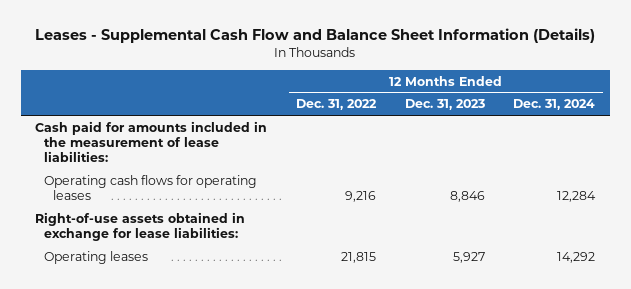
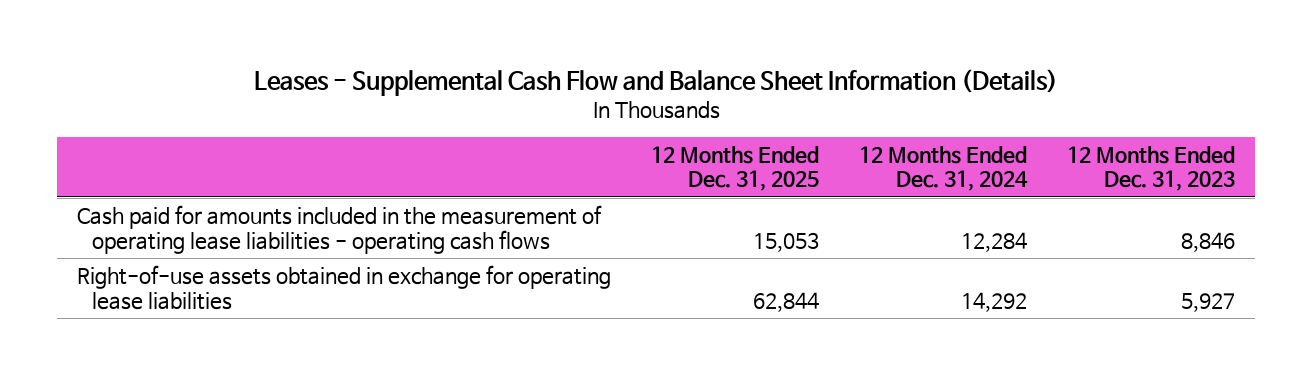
[295,99,377,111] Dec. 31, 2022 -> none
none -> [651,145,820,192] 12 Months Ended Dec. 31, 2025
[35,120,268,162] Cash paid for amounts included in the measurement of lease liabilities: -> none
[35,211,246,241] Right-of-use assets obtained in exchange for lease liabilities: -> none
[44,174,258,200] Operating cash flows for operating leases -> [77,204,603,254] Cash paid for amounts included in the measurement of operating lease liabilities - operating cash flows
[44,250,149,264] Operating leases -> [77,264,612,310] Right-of-use assets obtained in exchange for operating lease liabilities

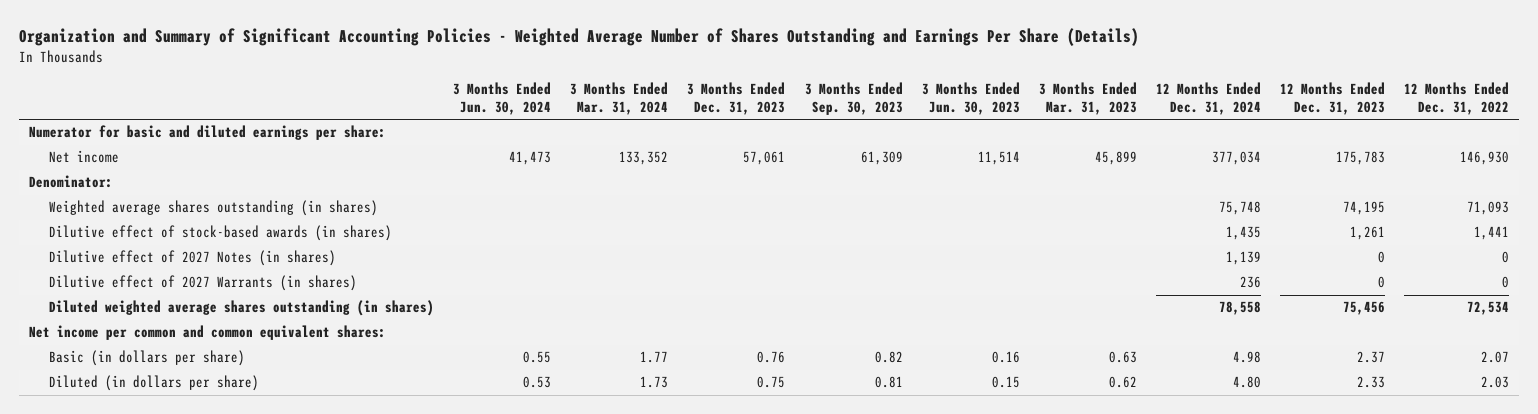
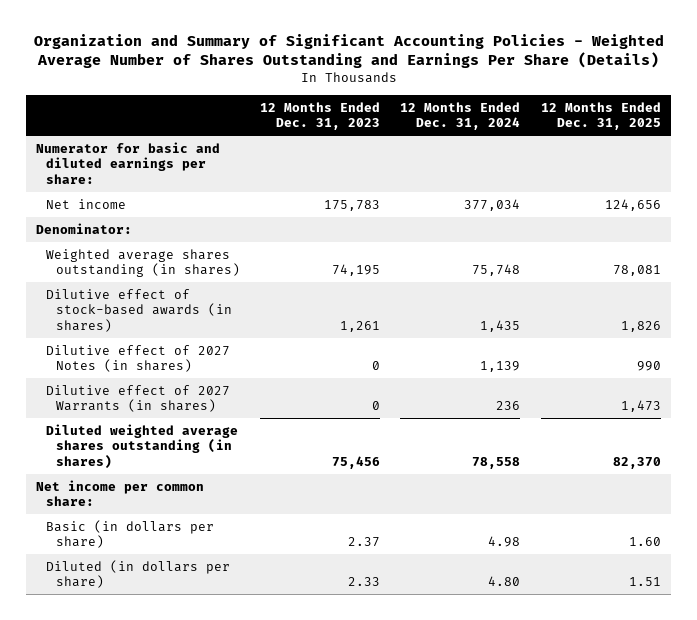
[453,81,552,116] 3 Months Ended Jun. 30, 2024 -> none
[570,81,669,116] 3 Months Ended Mar. 31, 2024 -> none
[687,81,786,116] 3 Months Ended Dec. 31, 2023 -> none
[804,81,903,116] 3 Months Ended Sep. 30, 2023 -> none
[921,81,1020,116] 3 Months Ended Jun. 30, 2023 -> none
[1038,81,1137,116] 3 Months Ended Mar. 31, 2023 -> none
[1404,81,1510,116] 12 Months Ended Dec. 31, 2022 -> none
none -> [540,101,661,131] 12 Months Ended Dec. 31, 2025
[28,325,386,341] Net income per common and common equivalent shares: -> [36,479,205,507] Net income per common share:

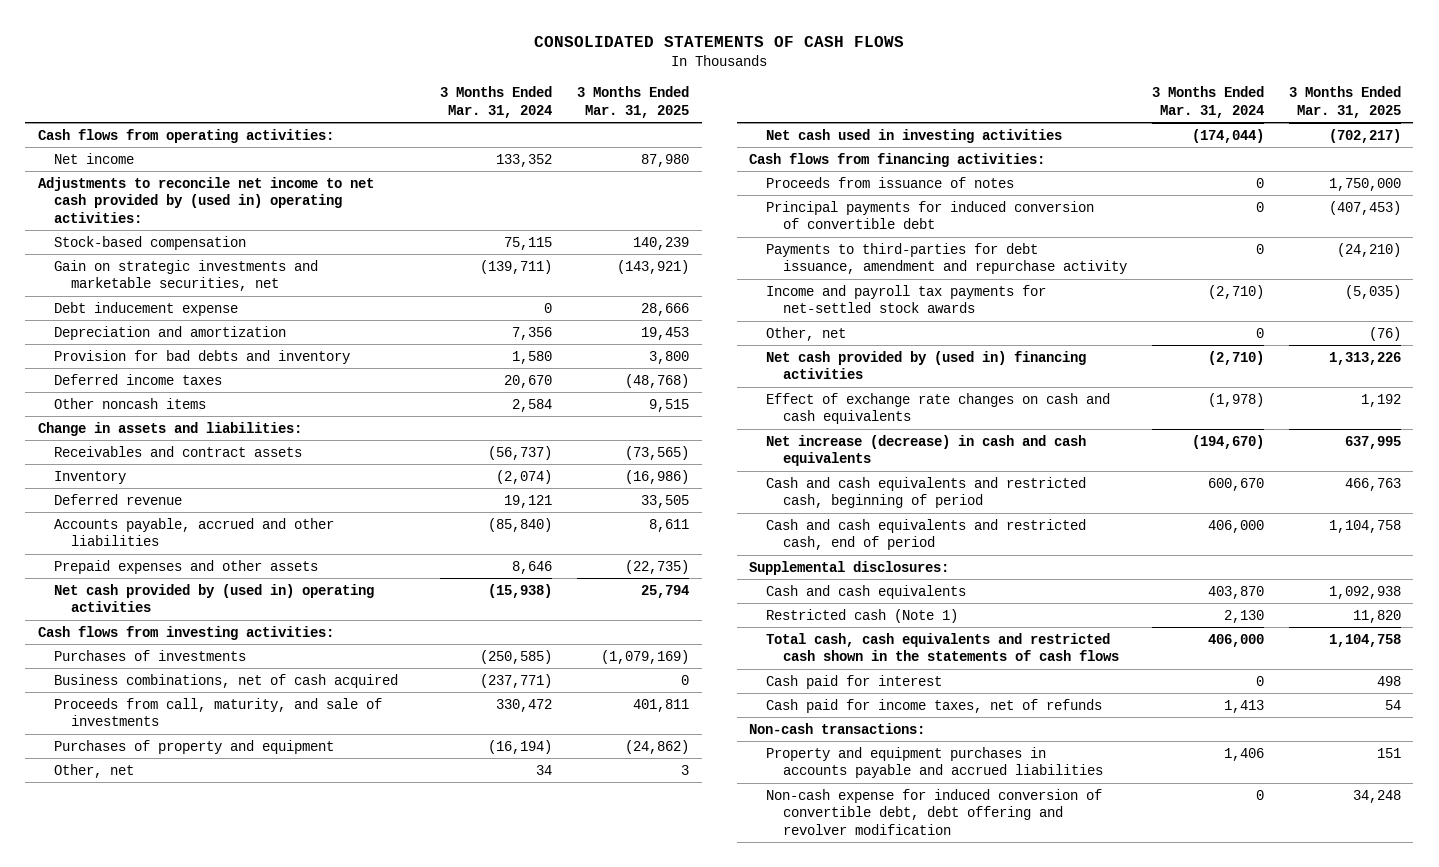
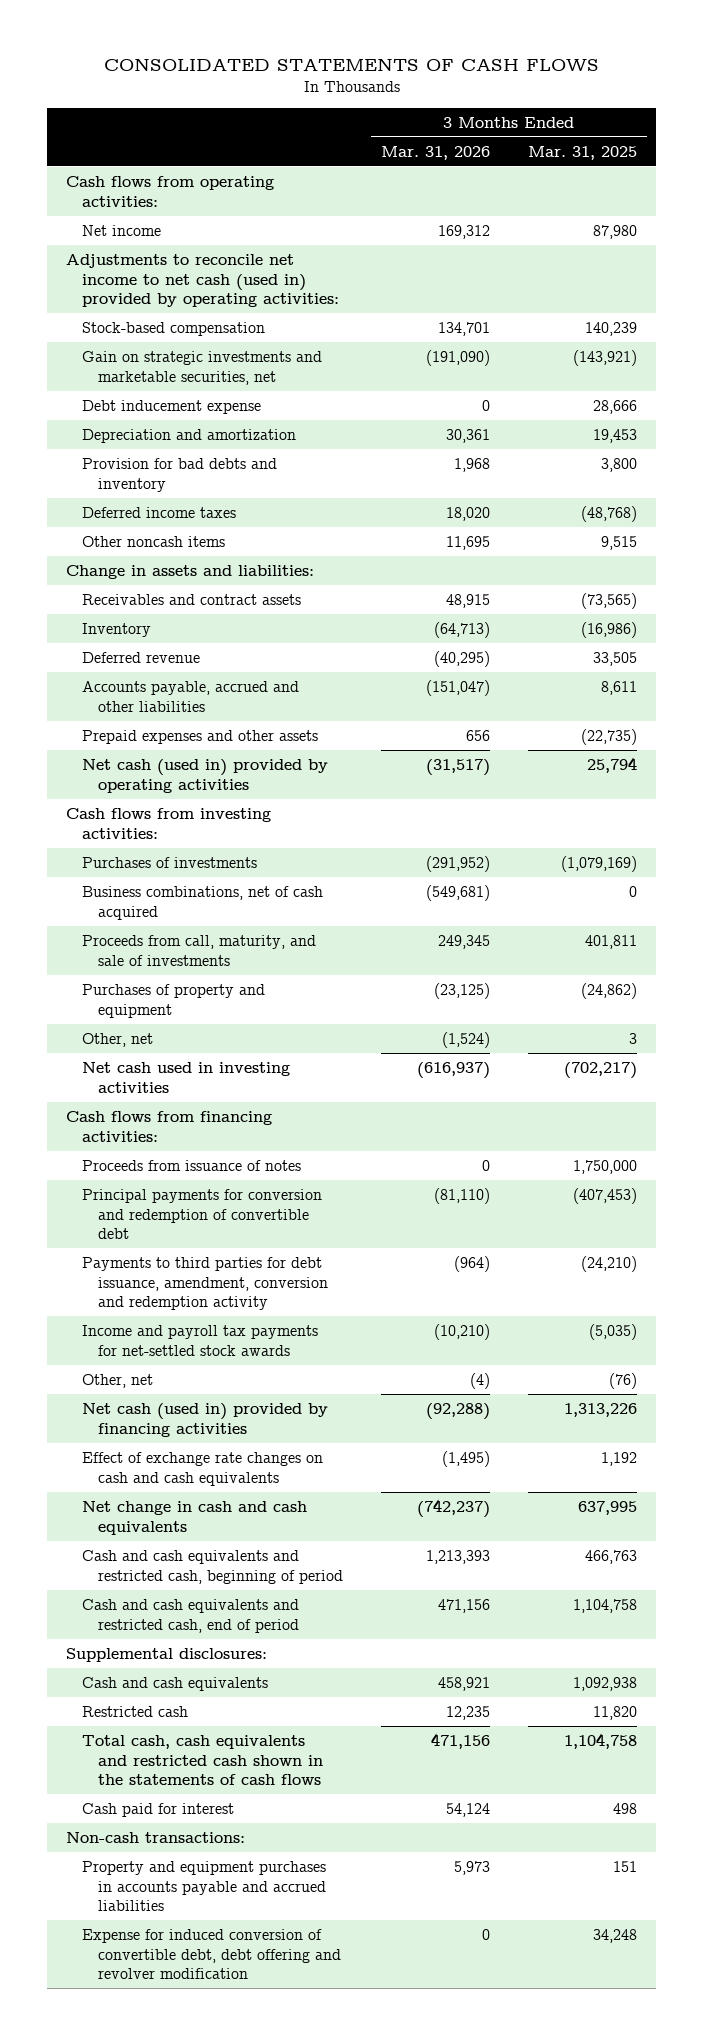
[440,85,553,118] 3 Months Ended Mar. 31, 2024 -> none
none -> [381,145,491,160] Mar. 31, 2026
[37,176,374,224] Adjustments to reconcile net income to net cash provided by (used in) operating activities: -> [65,253,339,308] Adjustments to reconcile net income to net cash (used in) provided by operating activities:
[54,583,375,613] Net cash provided by (used in) operating activities -> [81,758,328,793] Net cash (used in) provided by operating activities
[766,200,1095,230] Principal payments for induced conversion of convertible debt -> [81,1188,322,1240] Principal payments for conversion and redemption of convertible debt
[766,242,1127,275] Payments to third-parties for debt issuance, amendment and repurchase activity -> [81,1256,328,1311] Payments to third parties for debt issuance, amendment, conversion and redemption activity
[766,350,1087,380] Net cash provided by (used in) financing activities -> [81,1402,328,1437] Net cash (used in) provided by financing activities
[766,434,1087,467] Net increase (decrease) in cash and cash equivalents -> [81,1500,307,1535] Net change in cash and cash equivalents
[766,608,959,623] Restricted cash (Note 1) -> [81,1705,188,1717] Restricted cash
[766,698,1103,713] Cash paid for income taxes, net of refunds -> none
[766,788,1103,836] Non-cash expense for induced conversion of convertible debt, debt offering and revolver modification -> [81,1928,341,1980] Expense for induced conversion of convertible debt, debt offering and revolver modification

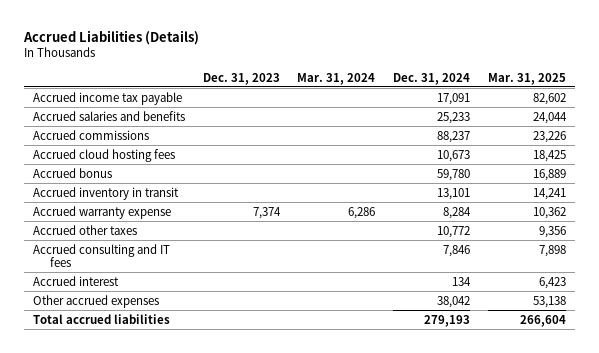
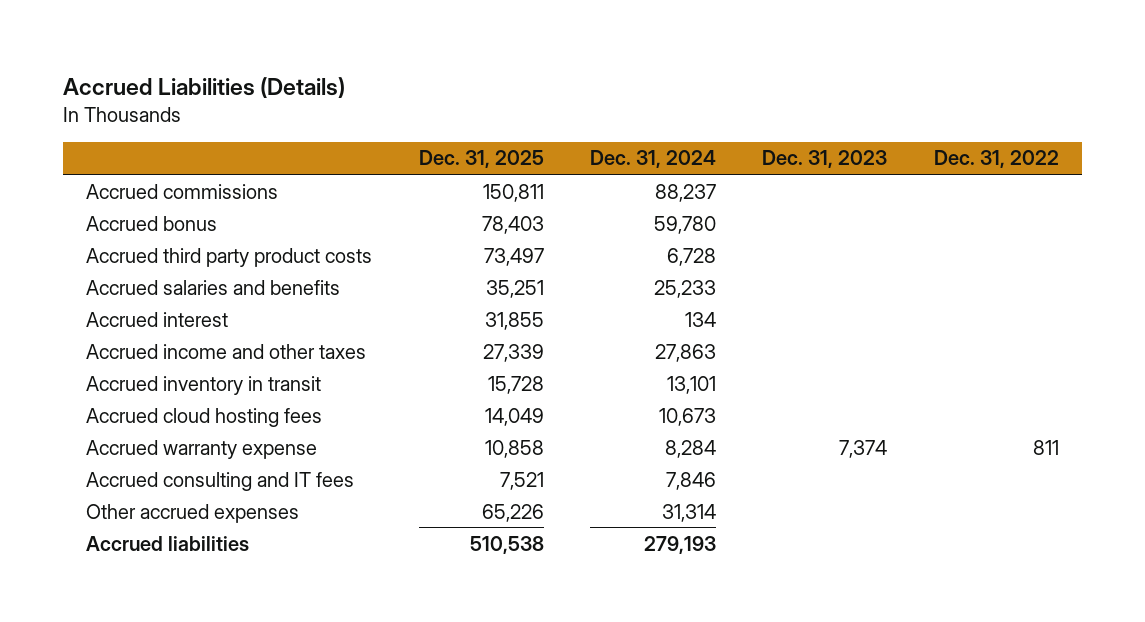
[297,72,376,85] Mar. 31, 2024 -> none
[487,72,566,85] Mar. 31, 2025 -> none
none -> [418,150,544,169] Dec. 31, 2025
none -> [933,150,1059,169] Dec. 31, 2022
[32,91,182,105] Accrued income tax payable -> none
none -> [86,247,373,267] Accrued third party product costs
[32,110,185,121] Accrued salaries and benefits -> [86,279,341,295] Accrued salaries and benefits
[32,275,119,286] Accrued interest -> [86,311,229,327] Accrued interest
none -> [86,343,367,359] Accrued income and other taxes
[32,148,175,162] Accrued cloud hosting fees -> [86,407,323,427] Accrued cloud hosting fees
[32,224,137,235] Accrued other taxes -> none
[437,295,471,308] 38,042 -> [662,503,717,522] 31,314
[32,313,170,324] Total accrued liabilities -> [86,535,250,551] Accrued liabilities

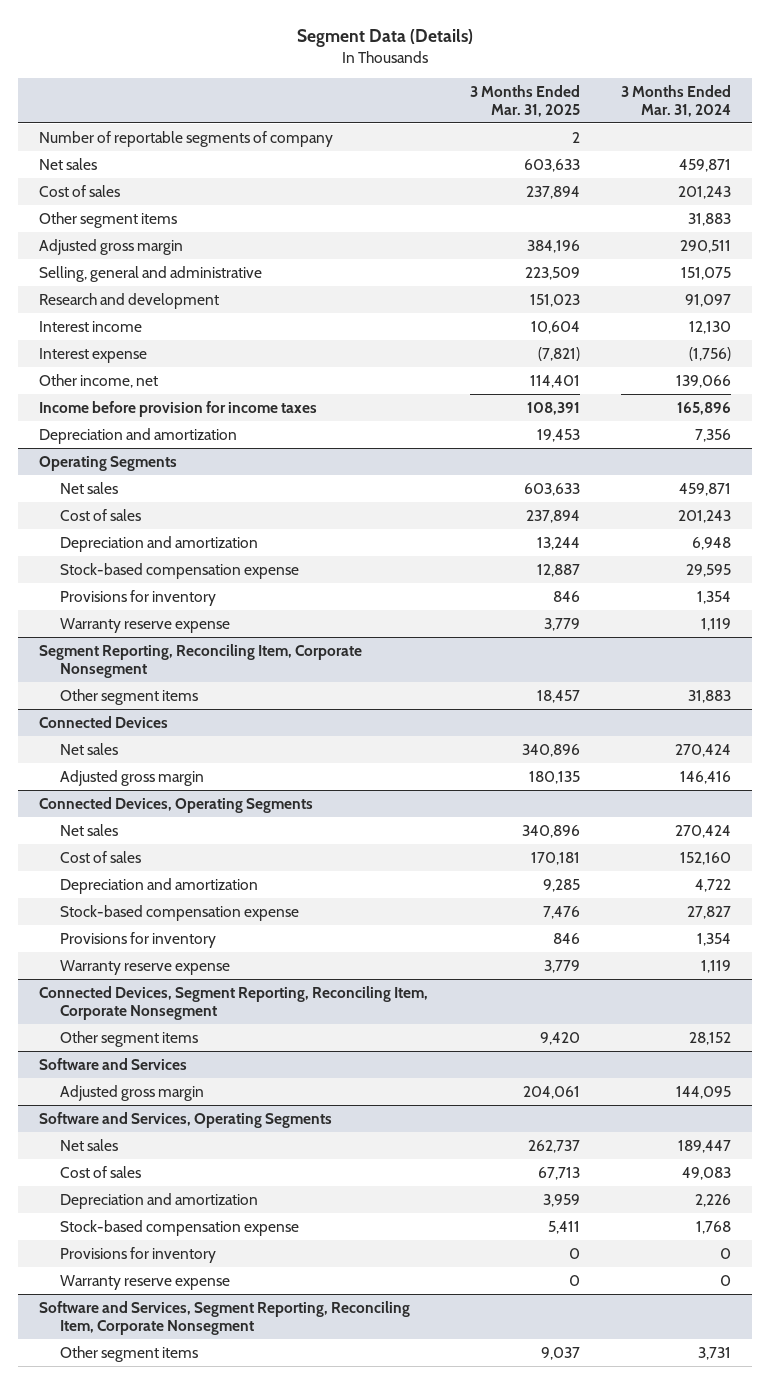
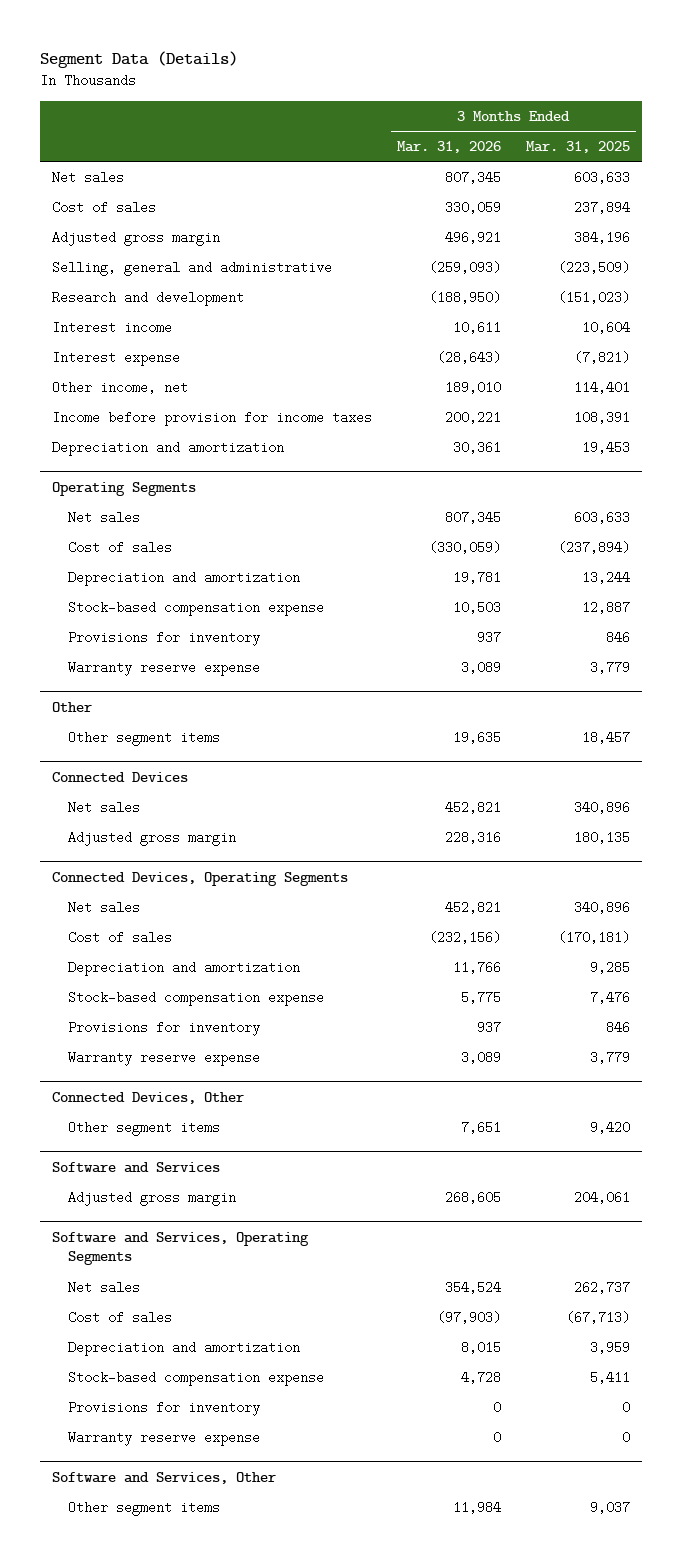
[621,84,732,117] 3 Months Ended Mar. 31, 2024 -> none
none -> [397,140,502,153] Mar. 31, 2026
[38,130,333,147] Number of reportable segments of company -> none
[38,211,177,228] Other segment items -> none
[524,266,580,280] 223,509 -> [557,260,630,274] (223,509)
[529,293,580,307] 151,023 -> [557,290,630,304] (151,023)
[525,509,580,523] 237,894 -> [557,540,630,554] (237,894)
[38,643,362,678] Segment Reporting, Reconciling Item, Corporate Nonsegment -> [52,701,93,712] Other
[530,851,580,865] 170,181 -> [557,930,630,944] (170,181)
[38,985,428,1020] Connected Devices, Segment Reporting, Reconciling Item, Corporate Nonsegment -> none
none -> [52,1091,245,1104] Connected Devices, Other
[537,1166,580,1180] 67,713 -> [565,1310,630,1324] (67,713)
[38,1300,410,1335] Software and Services, Segment Reporting, Reconciling Item, Corporate Nonsegment -> none
none -> [52,1471,277,1484] Software and Services, Other

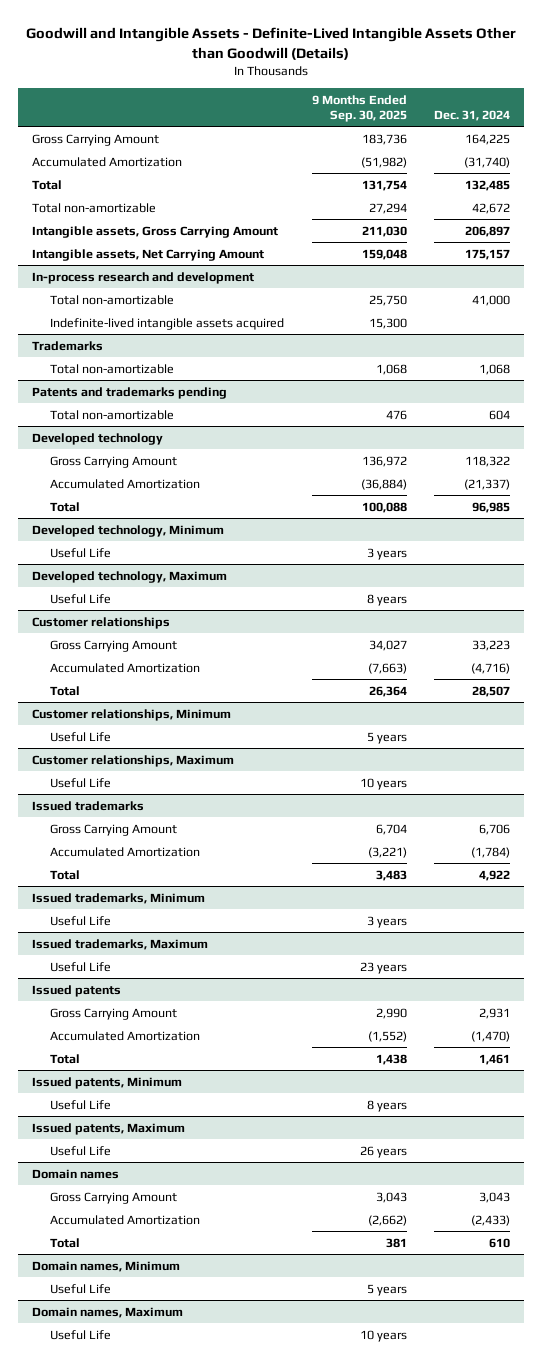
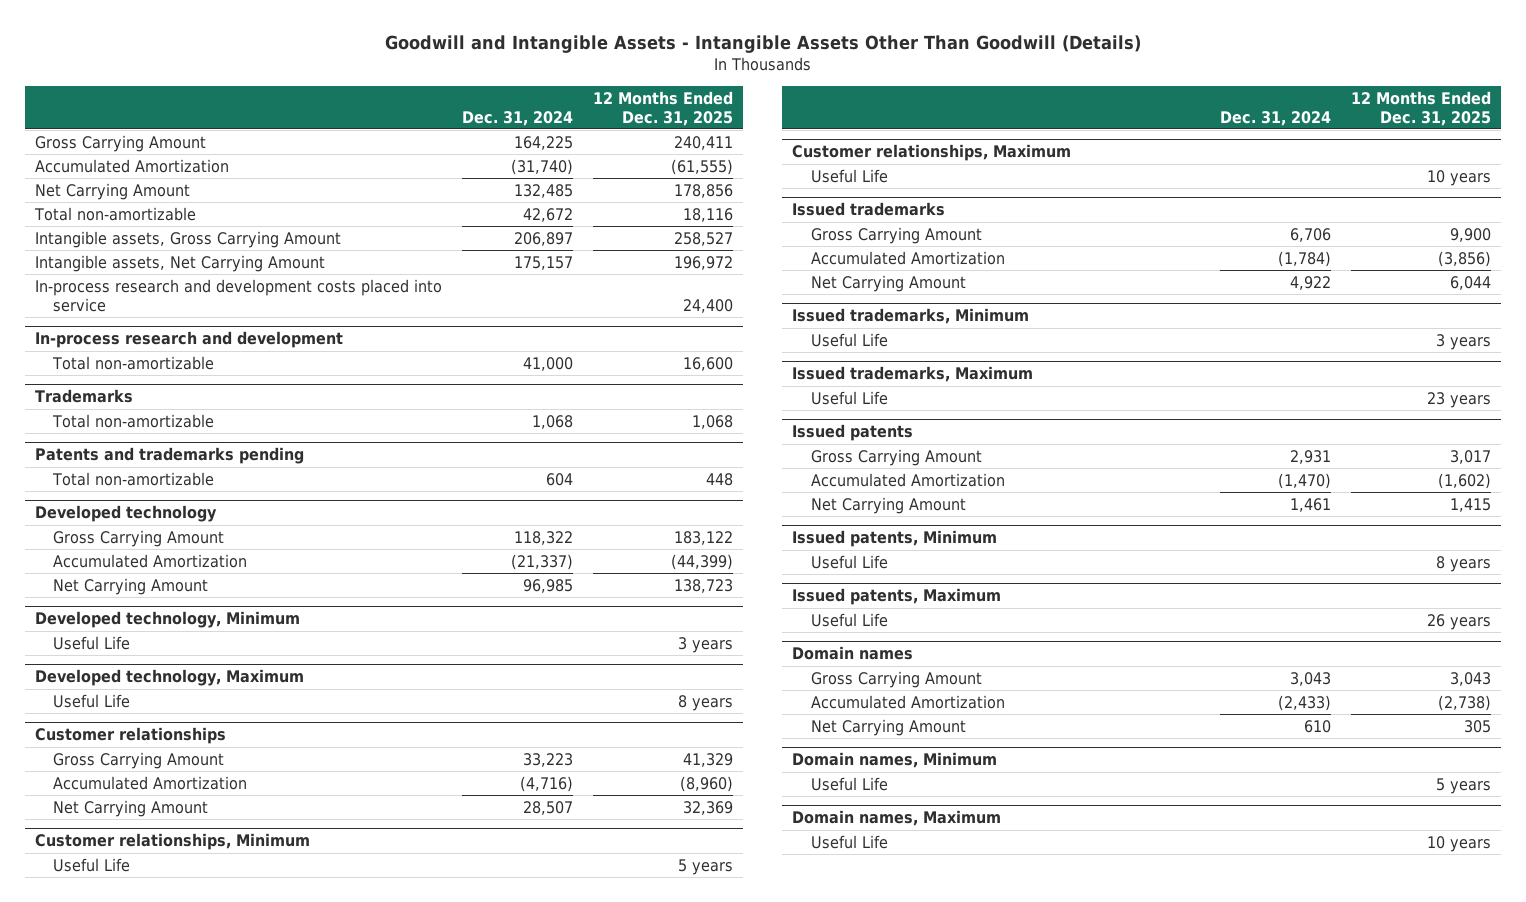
[26,27,517,61] Goodwill and Intangible Assets - Definite-Lived Intangible Assets Other than Goodwill (Details) -> [384,35,1141,54] Goodwill and Intangible Assets - Intangible Assets Other Than Goodwill (Details)
[311,94,407,122] 9 Months Ended Sep. 30, 2025 -> none
none -> [593,90,734,126] 12 Months Ended Dec. 31, 2025
[32,179,63,190] Total -> [34,182,190,200] Net Carrying Amount
none -> [34,278,442,312] In-process research and development costs placed into service
[50,317,285,330] Indefinite-lived intangible assets acquired -> none
[50,501,81,512] Total -> [53,577,209,595] Net Carrying Amount
[50,685,81,696] Total -> [53,799,209,817] Net Carrying Amount
[50,869,81,880] Total -> [810,274,966,292] Net Carrying Amount
[50,1053,81,1064] Total -> [810,496,966,514] Net Carrying Amount
[50,1237,81,1248] Total -> [810,718,966,736] Net Carrying Amount

